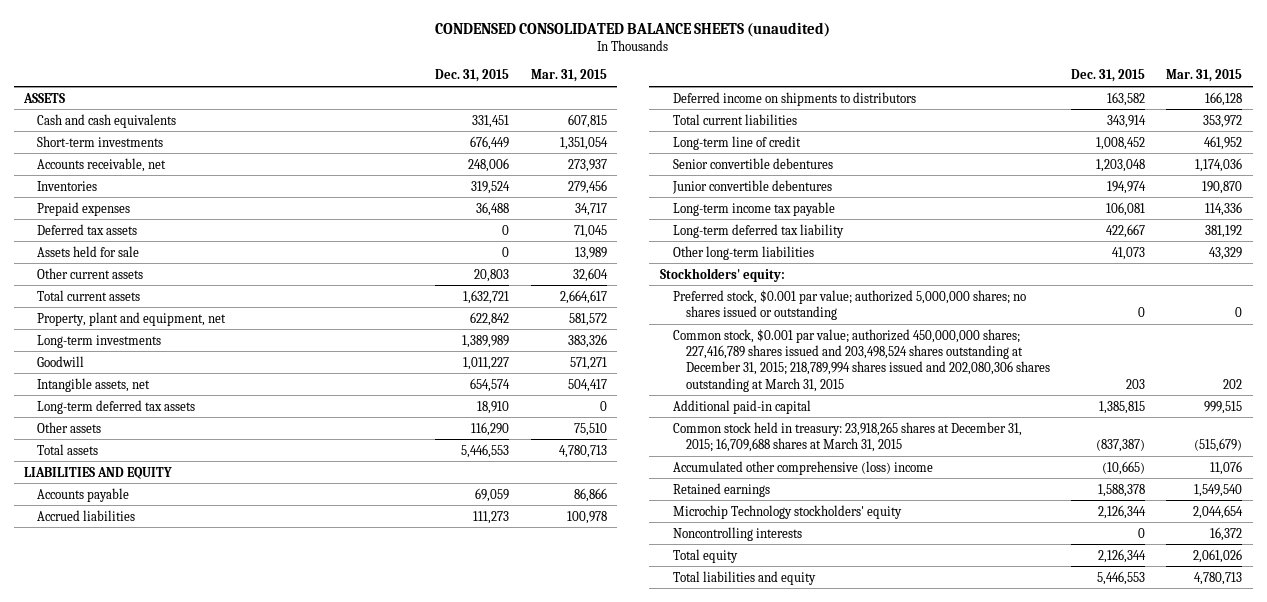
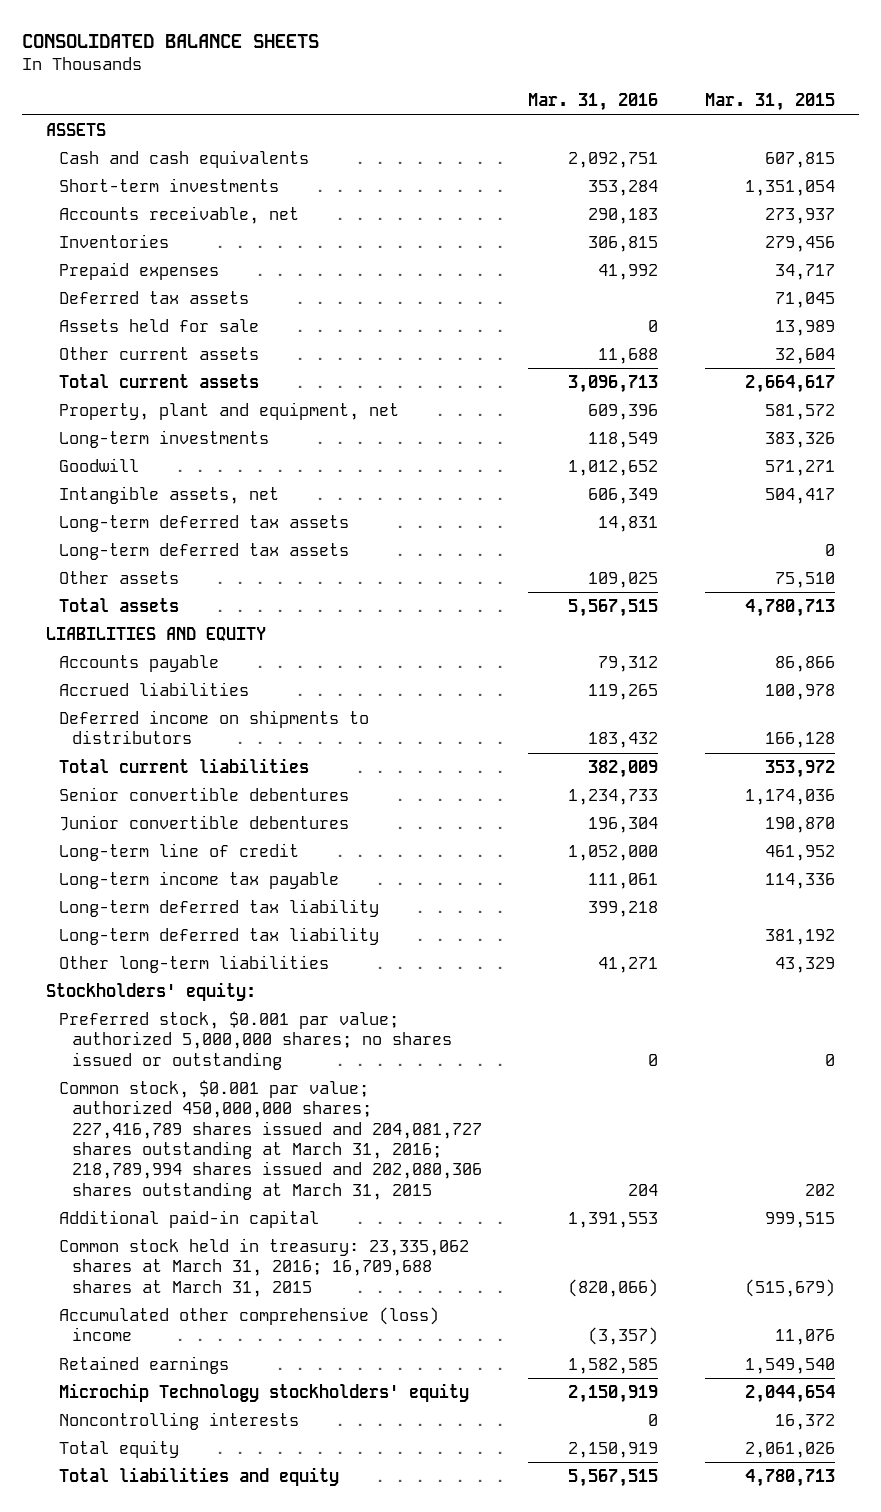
[435,21,831,37] CONDENSED CONSOLIDATED BALANCE SHEETS (unaudited) -> [22,33,320,48] CONSOLIDATED BALANCE SHEETS
[435,69,510,83] Dec. 31, 2015 -> none
none -> [528,93,659,112] Mar. 31, 2016
none -> [58,514,349,532] Long-term deferred tax assets
[672,135,801,150] Long-term line of credit -> [58,842,299,861] Long-term line of credit
none -> [58,898,379,917] Long-term deferred tax liability
[672,328,1050,392] Common stock, $0.001 par value; authorized 450,000,000 shares; 227,416,789 shares issued and 203,498,524 shares outstanding at December 31, 2015; 218,789,994 shares issued and 202,080,306 shares outstanding at March 31, 2015 -> [58,1079,482,1200] Common stock, $0.001 par value; authorized 450,000,000 shares; 227,416,789 shares issued and 204,081,727 shares outstanding at March 31, 2016; 218,789,994 shares issued and 202,080,306 shares outstanding at March 31, 2015
[672,421,1022,452] Common stock held in treasury: 23,918,265 shares at December 31, 2015; 16,709,688 shares at March 31, 2015 -> [58,1237,469,1297] Common stock held in treasury: 23,335,062 shares at March 31, 2016; 16,709,688 shares at March 31, 2015

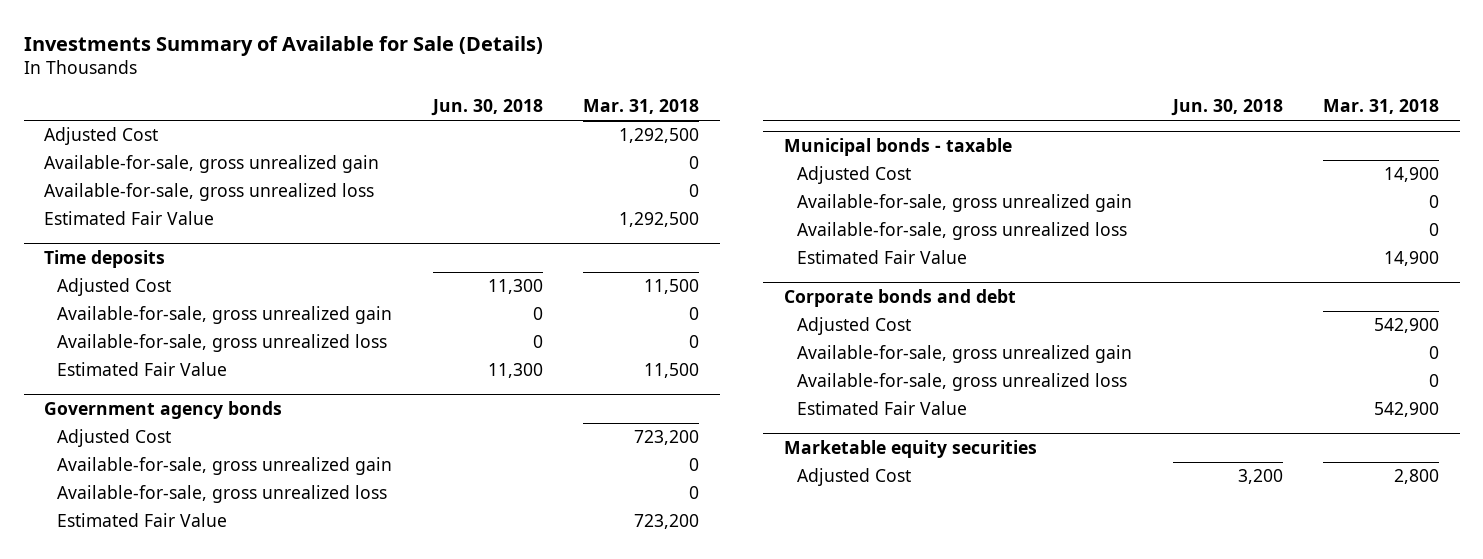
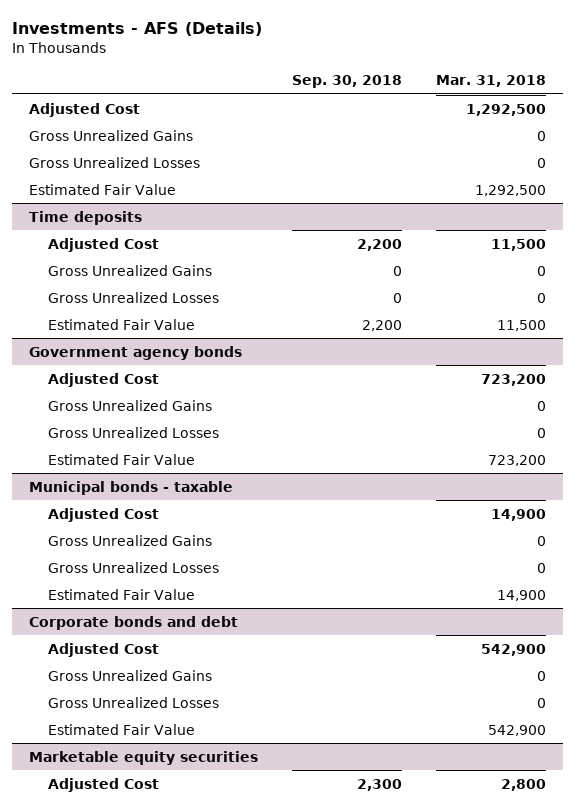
[23,35,543,56] Investments Summary of Available for Sale (Details) -> [12,21,263,36] Investments - AFS (Details)
[430,99,543,117] Jun. 30, 2018 -> none
none -> [292,75,403,89] Sep. 30, 2018
[43,155,379,174] Available-for-sale, gross unrealized gain -> [29,129,194,141] Gross Unrealized Gains
[43,183,374,202] Available-for-sale, gross unrealized loss -> [29,156,201,168] Gross Unrealized Losses
[57,306,393,325] Available-for-sale, gross unrealized gain -> [47,264,212,276] Gross Unrealized Gains
[57,334,388,353] Available-for-sale, gross unrealized loss -> [47,291,219,303] Gross Unrealized Losses
[57,457,393,476] Available-for-sale, gross unrealized gain -> [47,399,212,411] Gross Unrealized Gains
[57,485,388,504] Available-for-sale, gross unrealized loss -> [47,426,219,438] Gross Unrealized Losses
[797,194,1133,213] Available-for-sale, gross unrealized gain -> [47,534,212,546] Gross Unrealized Gains
[797,222,1128,241] Available-for-sale, gross unrealized loss -> [47,561,219,573] Gross Unrealized Losses
[797,345,1133,364] Available-for-sale, gross unrealized gain -> [47,669,212,681] Gross Unrealized Gains
[797,373,1128,392] Available-for-sale, gross unrealized loss -> [47,696,219,708] Gross Unrealized Losses

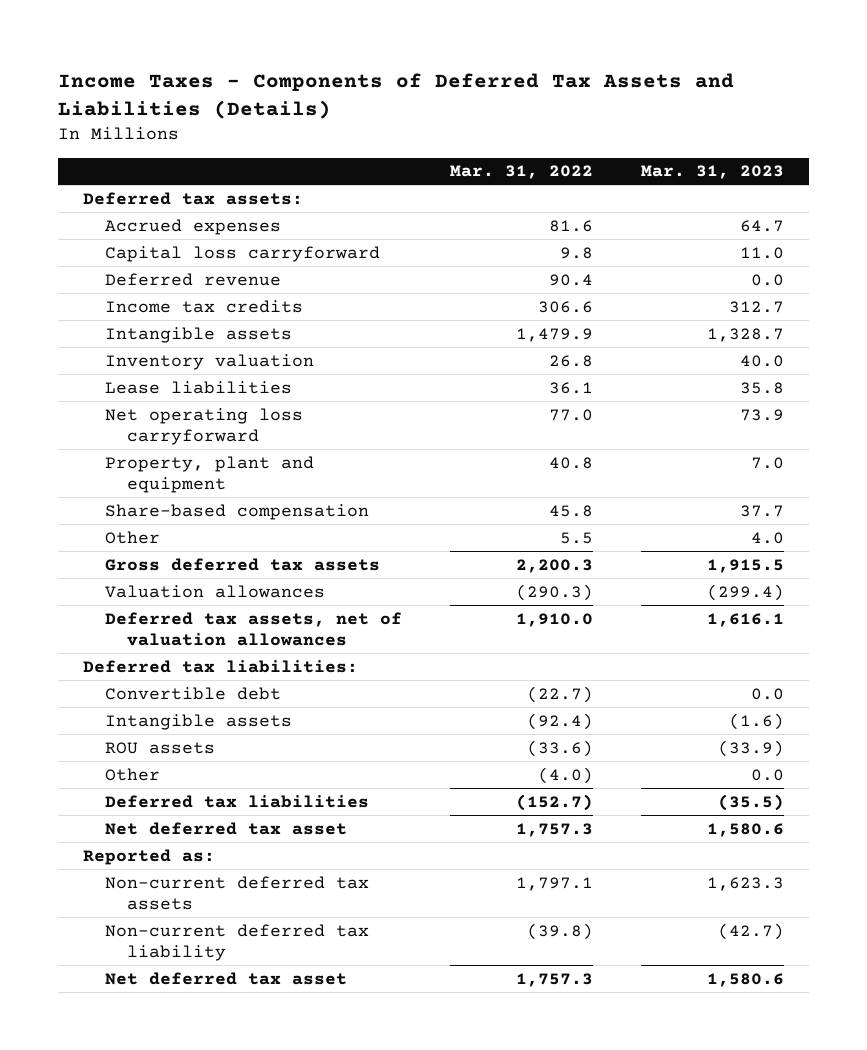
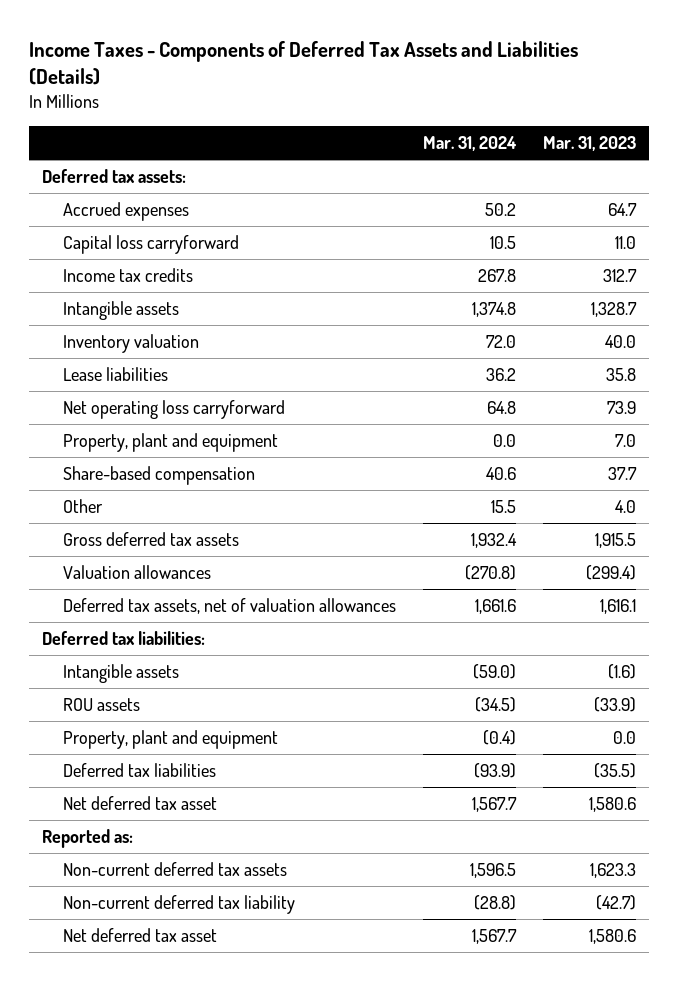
[450,165,594,180] Mar. 31, 2022 -> none
none -> [423,136,518,152] Mar. 31, 2024
[104,272,281,286] Deferred revenue -> none
[104,686,281,700] Convertible debt -> none
[104,767,160,781] Other -> none
none -> [63,730,279,750] Property, plant and equipment

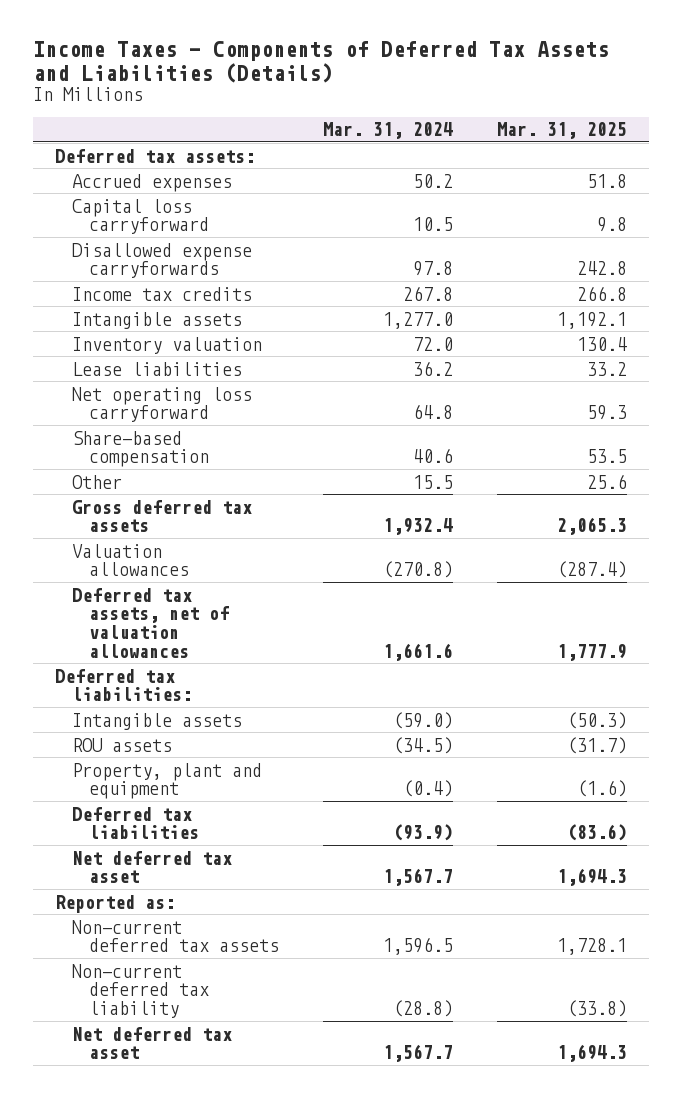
[542,136,636,152] Mar. 31, 2023 -> none
none -> [496,122,627,140] Mar. 31, 2025
none -> [72,242,253,279] Disallowed expense carryforwards
[472,302,517,318] 1,374.8 -> [383,311,454,329] 1,277.0
[63,433,279,453] Property, plant and equipment -> none

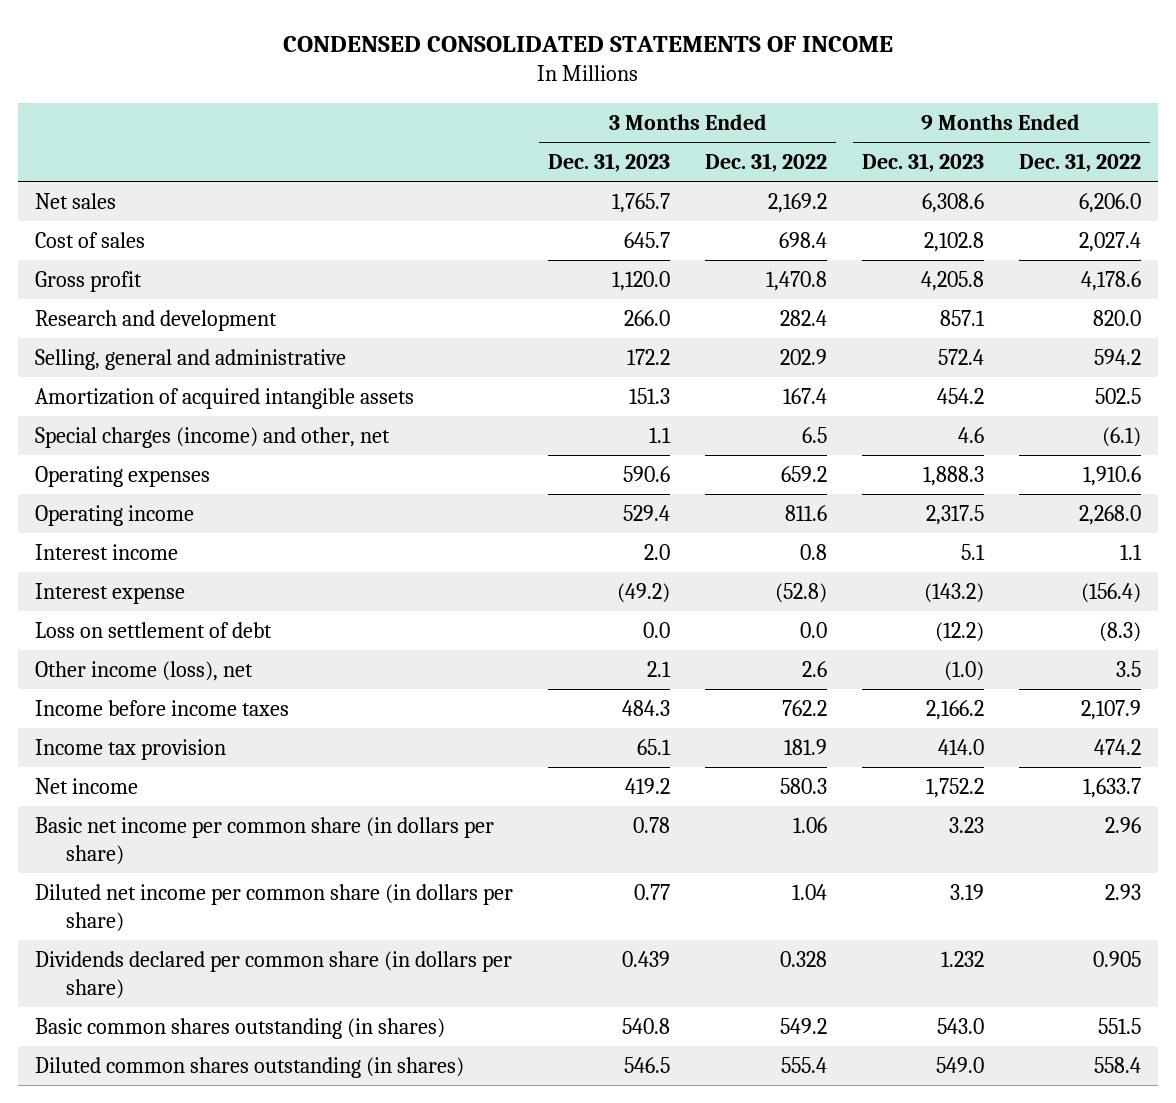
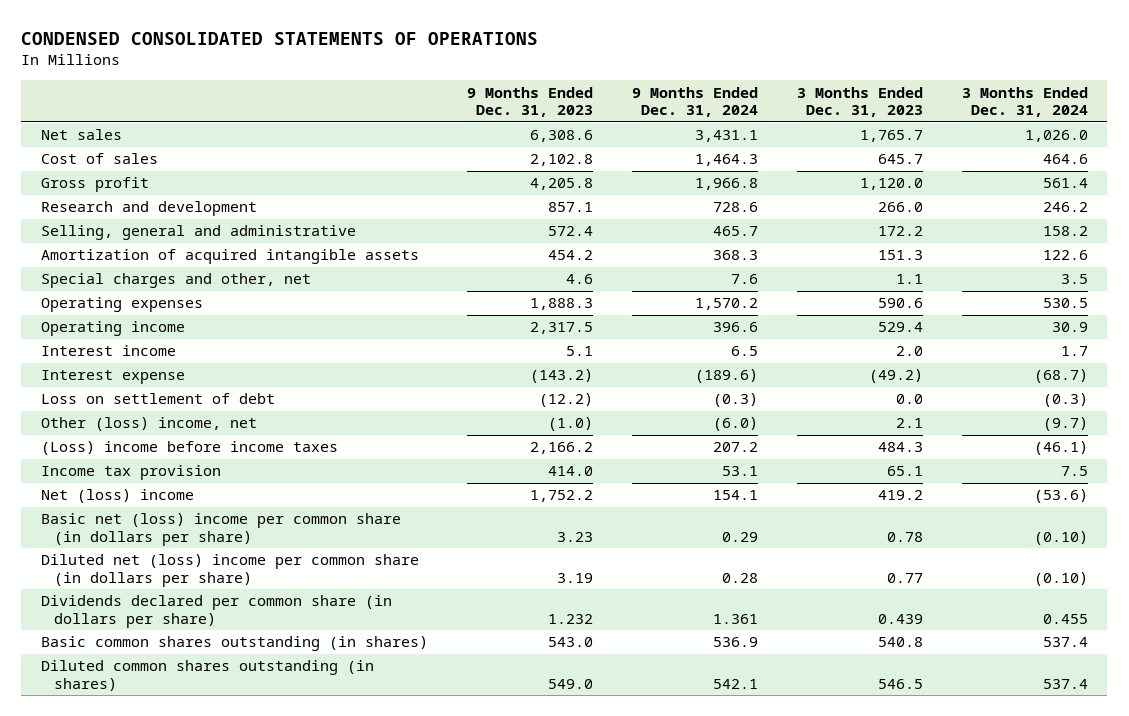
[283,35,894,52] CONDENSED CONSOLIDATED STATEMENTS OF INCOME -> [21,31,539,45] CONDENSED CONSOLIDATED STATEMENTS OF OPERATIONS
[705,153,828,173] Dec. 31, 2022 -> none
[1018,153,1141,173] Dec. 31, 2022 -> none
none -> [631,86,758,118] 9 Months Ended Dec. 31, 2024
none -> [961,86,1088,118] 3 Months Ended Dec. 31, 2024
[35,426,391,448] Special charges (income) and other, net -> [40,273,311,289] Special charges and other, net
[35,660,254,681] Other income (loss), net -> [40,417,257,432] Other (loss) income, net
[35,699,290,716] Income before income taxes -> [40,441,338,456] (Loss) income before income taxes
[35,777,139,794] Net income -> [40,489,194,504] Net (loss) income
[35,816,495,866] Basic net income per common share (in dollars per share) -> [40,513,401,546] Basic net (loss) income per common share (in dollars per share)
[35,883,514,933] Diluted net income per common share (in dollars per share) -> [40,554,419,587] Diluted net (loss) income per common share (in dollars per share)

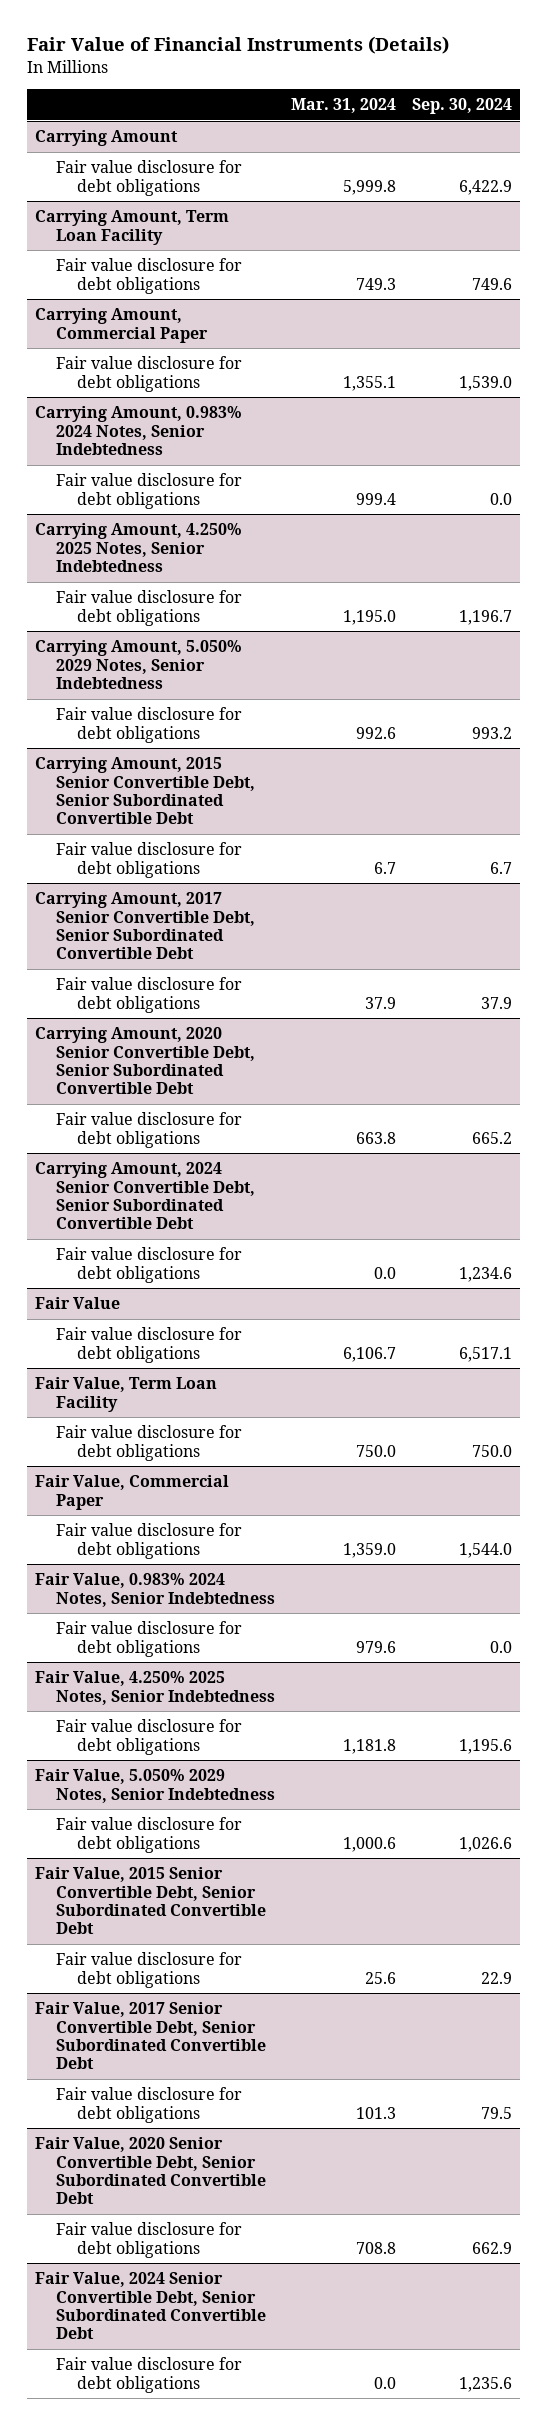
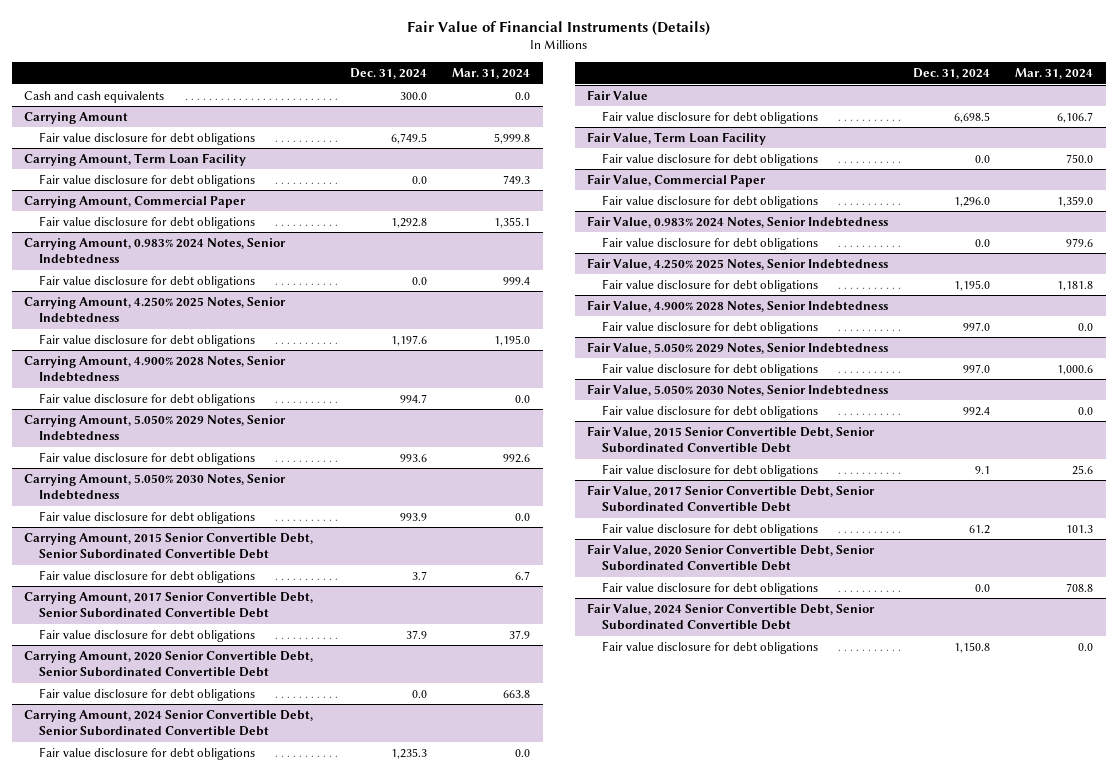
[412,97,513,114] Sep. 30, 2024 -> none
none -> [350,68,428,80] Dec. 31, 2024
none -> [24,90,165,103] Cash and cash equivalents
none -> [24,355,287,383] Carrying Amount, 4.900% 2028 Notes, Senior Indebtedness
none -> [38,392,255,406] Fair value disclosure for debt obligations
none -> [24,473,287,501] Carrying Amount, 5.050% 2030 Notes, Senior Indebtedness
none -> [38,510,255,524] Fair value disclosure for debt obligations
none -> [587,299,889,312] Fair Value, 4.900% 2028 Notes, Senior Indebtedness
none -> [602,320,819,334] Fair value disclosure for debt obligations
none -> [587,383,889,396] Fair Value, 5.050% 2030 Notes, Senior Indebtedness
none -> [602,404,819,418] Fair value disclosure for debt obligations

